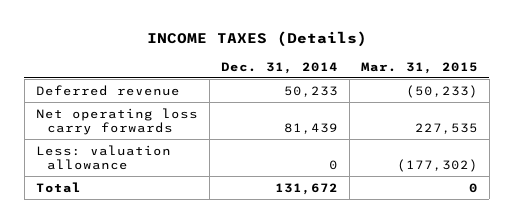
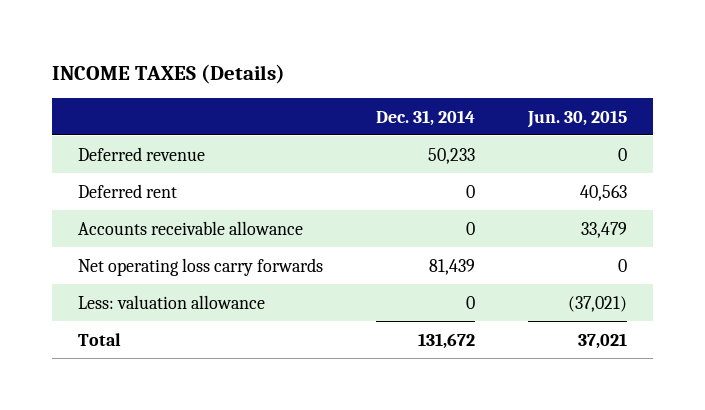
[360,61,478,74] Mar. 31, 2015 -> none
none -> [526,109,627,128] Jun. 30, 2015
none -> [78,183,178,198] Deferred rent
none -> [78,220,304,235] Accounts receivable allowance

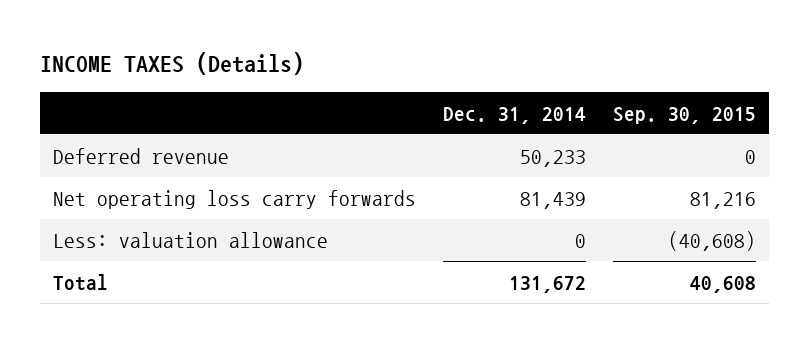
[526,109,627,128] Jun. 30, 2015 -> none
none -> [612,106,756,124] Sep. 30, 2015
[78,183,178,198] Deferred rent -> none
[78,220,304,235] Accounts receivable allowance -> none

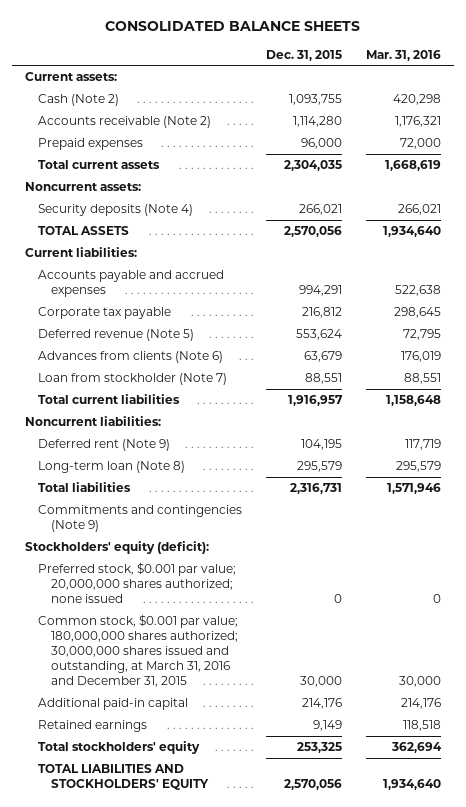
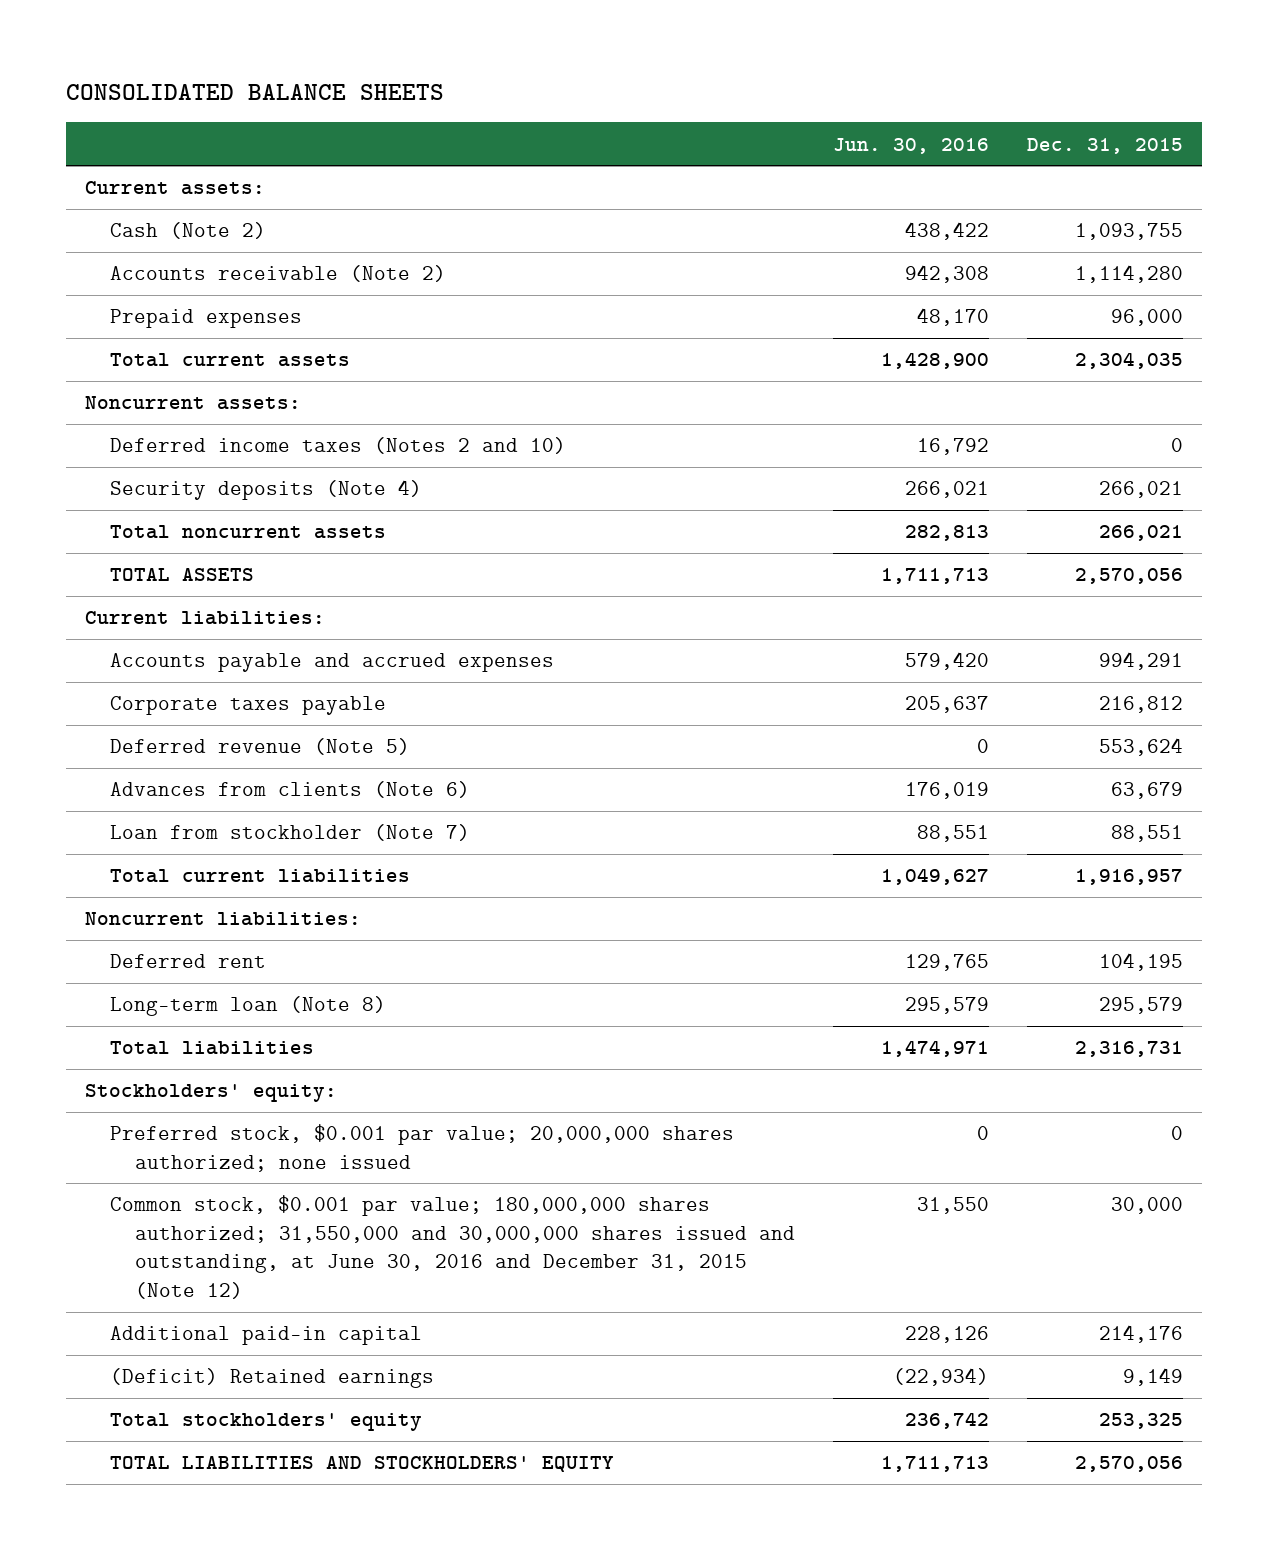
[366,49,442,61] Mar. 31, 2016 -> none
none -> [832,137,989,154] Jun. 30, 2016
none -> [109,437,566,455] Deferred income taxes (Notes 2 and 10)
none -> [109,525,386,540] Total noncurrent assets
[37,307,171,320] Corporate tax payable -> [109,696,386,716] Corporate taxes payable
[37,439,170,452] Deferred rent (Note 9) -> [109,954,266,969] Deferred rent
[37,505,242,533] Commitments and contingencies (Note 9) -> none
[24,541,209,555] Stockholders' equity (deficit): -> [84,1084,337,1103] Stockholders' equity:
[37,614,238,688] Common stock, $0.001 par value; 180,000,000 shares authorized; 30,000,000 shares issued and outstanding, at March 31, 2016 and December 31, 2015 -> [109,1195,796,1300] Common stock, $0.001 par value; 180,000,000 shares authorized; 31,550,000 and 30,000,000 shares issued and outstanding, at June 30, 2016 and December 31, 2015 (Note 12)
[37,720,147,733] Retained earnings -> [109,1368,434,1389] (Deficit) Retained earnings

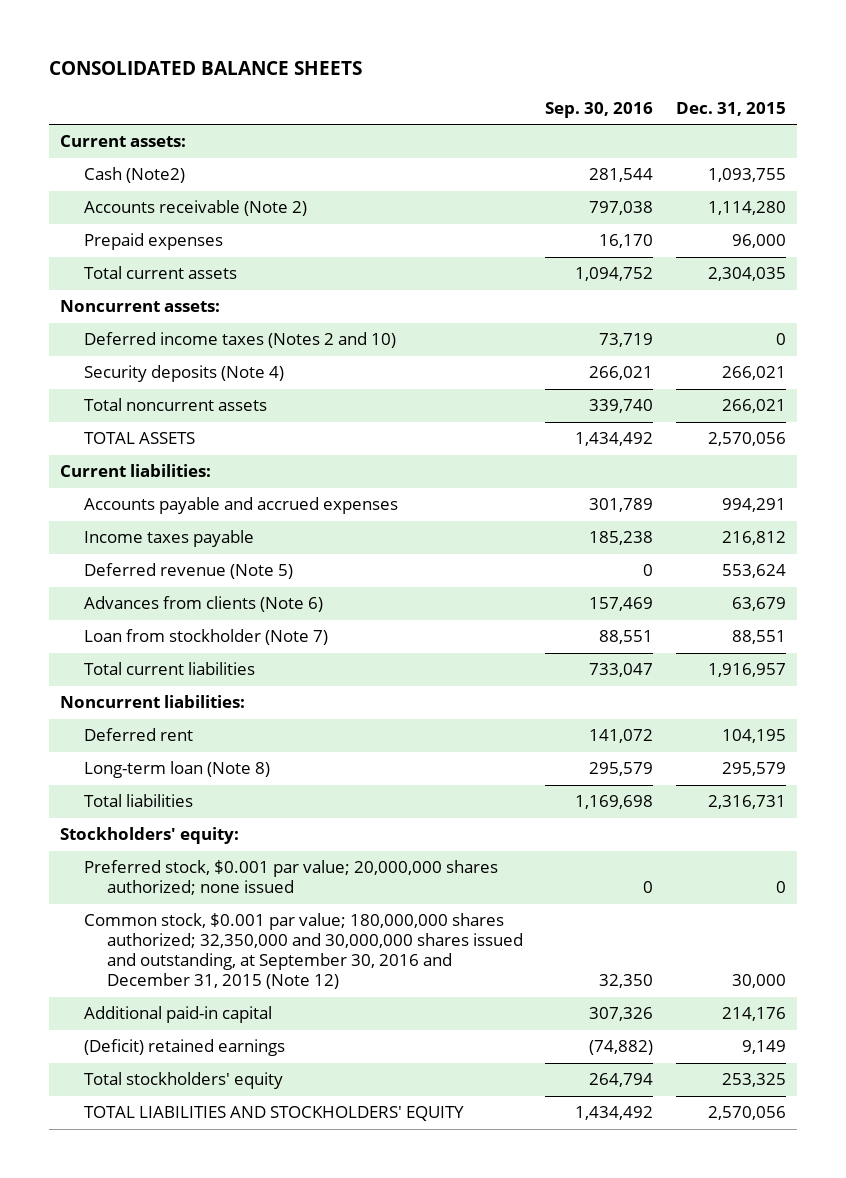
[832,137,989,154] Jun. 30, 2016 -> none
none -> [545,101,654,118] Sep. 30, 2016
[109,222,266,240] Cash (Note 2) -> [83,167,185,184] Cash (Note2)
[109,696,386,716] Corporate taxes payable -> [83,530,254,548] Income taxes payable
[109,1195,796,1300] Common stock, $0.001 par value; 180,000,000 shares authorized; 31,550,000 and 30,000,000 shares issued and outstanding, at June 30, 2016 and December 31, 2015 (Note 12) -> [83,913,523,990] Common stock, $0.001 par value; 180,000,000 shares authorized; 32,350,000 and 30,000,000 shares issued and outstanding, at September 30, 2016 and December 31, 2015 (Note 12)
[109,1368,434,1389] (Deficit) Retained earnings -> [83,1039,285,1057] (Deficit) retained earnings

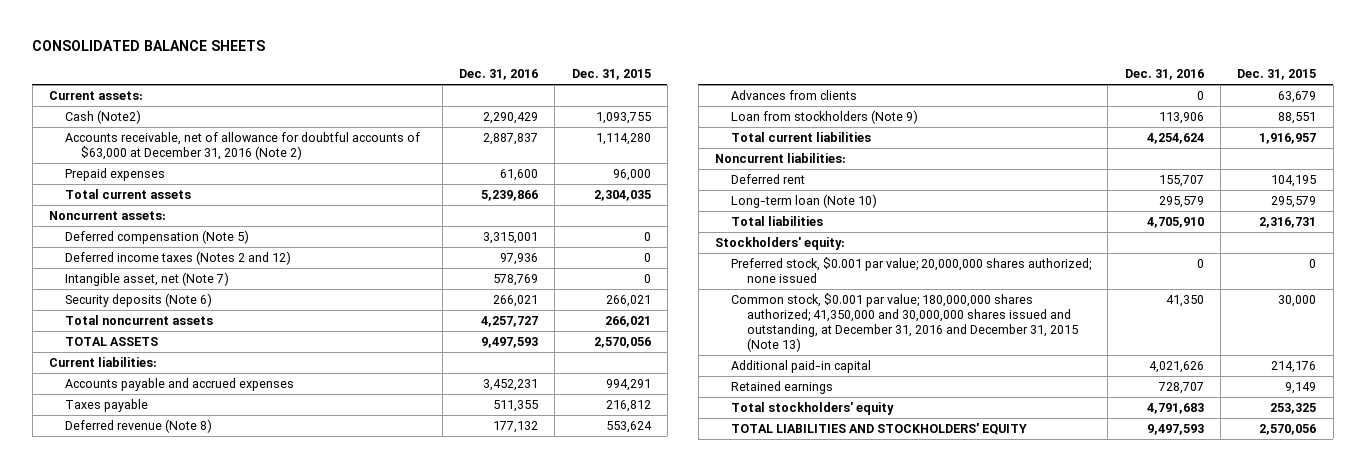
[545,101,654,118] Sep. 30, 2016 -> none
none -> [458,69,538,81] Dec. 31, 2016
[83,200,307,217] Accounts receivable (Note 2) -> [65,131,421,160] Accounts receivable, net of allowance for doubtful accounts of $63,000 at December 31, 2016 (Note 2)
none -> [65,229,250,244] Deferred compensation (Note 5)
[83,332,396,349] Deferred income taxes (Notes 2 and 10) -> [65,250,292,265] Deferred income taxes (Notes 2 and 12)
none -> [65,271,230,286] Intangible asset, net (Note 7)
[83,365,284,383] Security deposits (Note 4) -> [65,292,213,307] Security deposits (Note 6)
[83,530,254,548] Income taxes payable -> [65,398,149,412] Taxes payable
[83,563,293,580] Deferred revenue (Note 5) -> [65,418,213,433] Deferred revenue (Note 8)
[83,596,323,613] Advances from clients (Note 6) -> [731,89,858,100] Advances from clients
[83,629,328,646] Loan from stockholder (Note 7) -> [731,109,919,124] Loan from stockholders (Note 9)
[83,761,270,779] Long-term loan (Note 8) -> [731,193,878,208] Long-term loan (Note 10)
[83,913,523,990] Common stock, $0.001 par value; 180,000,000 shares authorized; 32,350,000 and 30,000,000 shares issued and outstanding, at September 30, 2016 and December 31, 2015 (Note 12) -> [731,292,1079,352] Common stock, $0.001 par value; 180,000,000 shares authorized; 41,350,000 and 30,000,000 shares issued and outstanding, at December 31, 2016 and December 31, 2015 (Note 13)
[83,1039,285,1057] (Deficit) retained earnings -> [731,380,834,394] Retained earnings

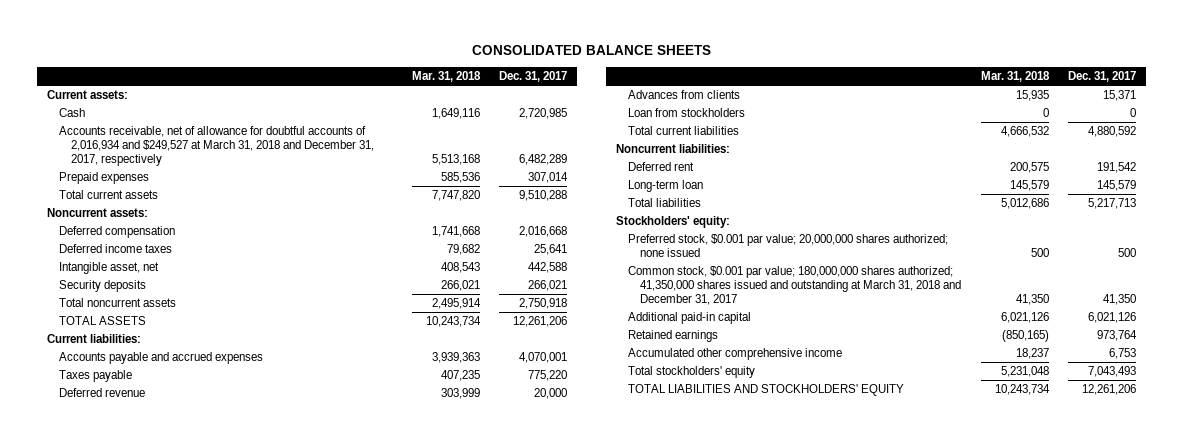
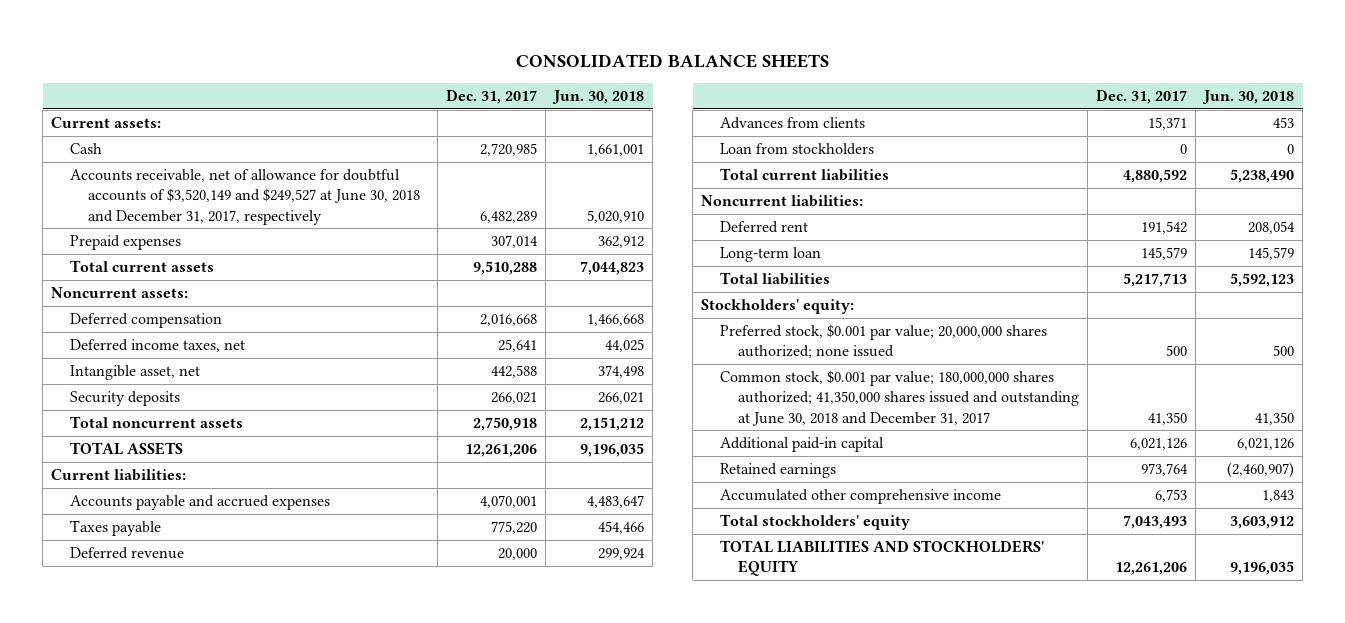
[411,70,481,82] Mar. 31, 2018 -> none
none -> [552,90,645,105] Jun. 30, 2018
[58,126,375,166] Accounts receivable, net of allowance for doubtful accounts of 2,016,934 and $249,527 at March 31, 2018 and December 31, 2017, respectively -> [69,169,421,225] Accounts receivable, net of allowance for doubtful accounts of $3,520,149 and $249,527 at June 30, 2018 and December 31, 2017, respectively
[58,244,172,254] Deferred income taxes -> [69,339,245,353] Deferred income taxes, net
[628,266,962,305] Common stock, $0.001 par value; 180,000,000 shares authorized; 41,350,000 shares issued and outstanding at March 31, 2018 and December 31, 2017 -> [719,370,1080,426] Common stock, $0.001 par value; 180,000,000 shares authorized; 41,350,000 shares issued and outstanding at June 30, 2018 and December 31, 2017

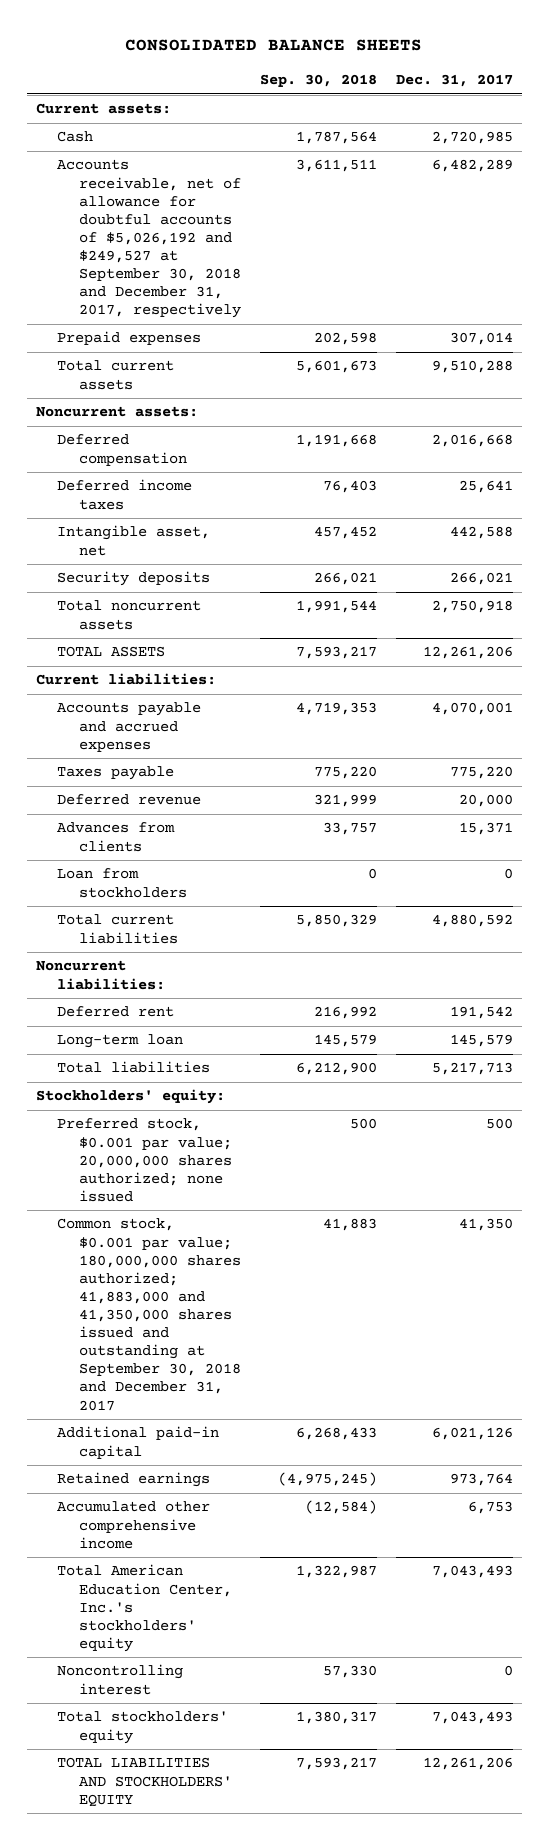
[552,90,645,105] Jun. 30, 2018 -> none
none -> [259,74,377,88] Sep. 30, 2018
[69,169,421,225] Accounts receivable, net of allowance for doubtful accounts of $3,520,149 and $249,527 at June 30, 2018 and December 31, 2017, respectively -> [57,159,241,319] Accounts receivable, net of allowance for doubtful accounts of $5,026,192 and $249,527 at September 30, 2018 and December 31, 2017, respectively
[69,339,245,353] Deferred income taxes, net -> [57,479,193,510] Deferred income taxes
[719,370,1080,426] Common stock, $0.001 par value; 180,000,000 shares authorized; 41,350,000 shares issued and outstanding at June 30, 2018 and December 31, 2017 -> [57,1218,241,1411] Common stock, $0.001 par value; 180,000,000 shares authorized; 41,883,000 and 41,350,000 shares issued and outstanding at September 30, 2018 and December 31, 2017
none -> [57,1564,232,1652] Total American Education Center, Inc.'s stockholders' equity
none -> [57,1664,184,1695] Noncontrolling interest

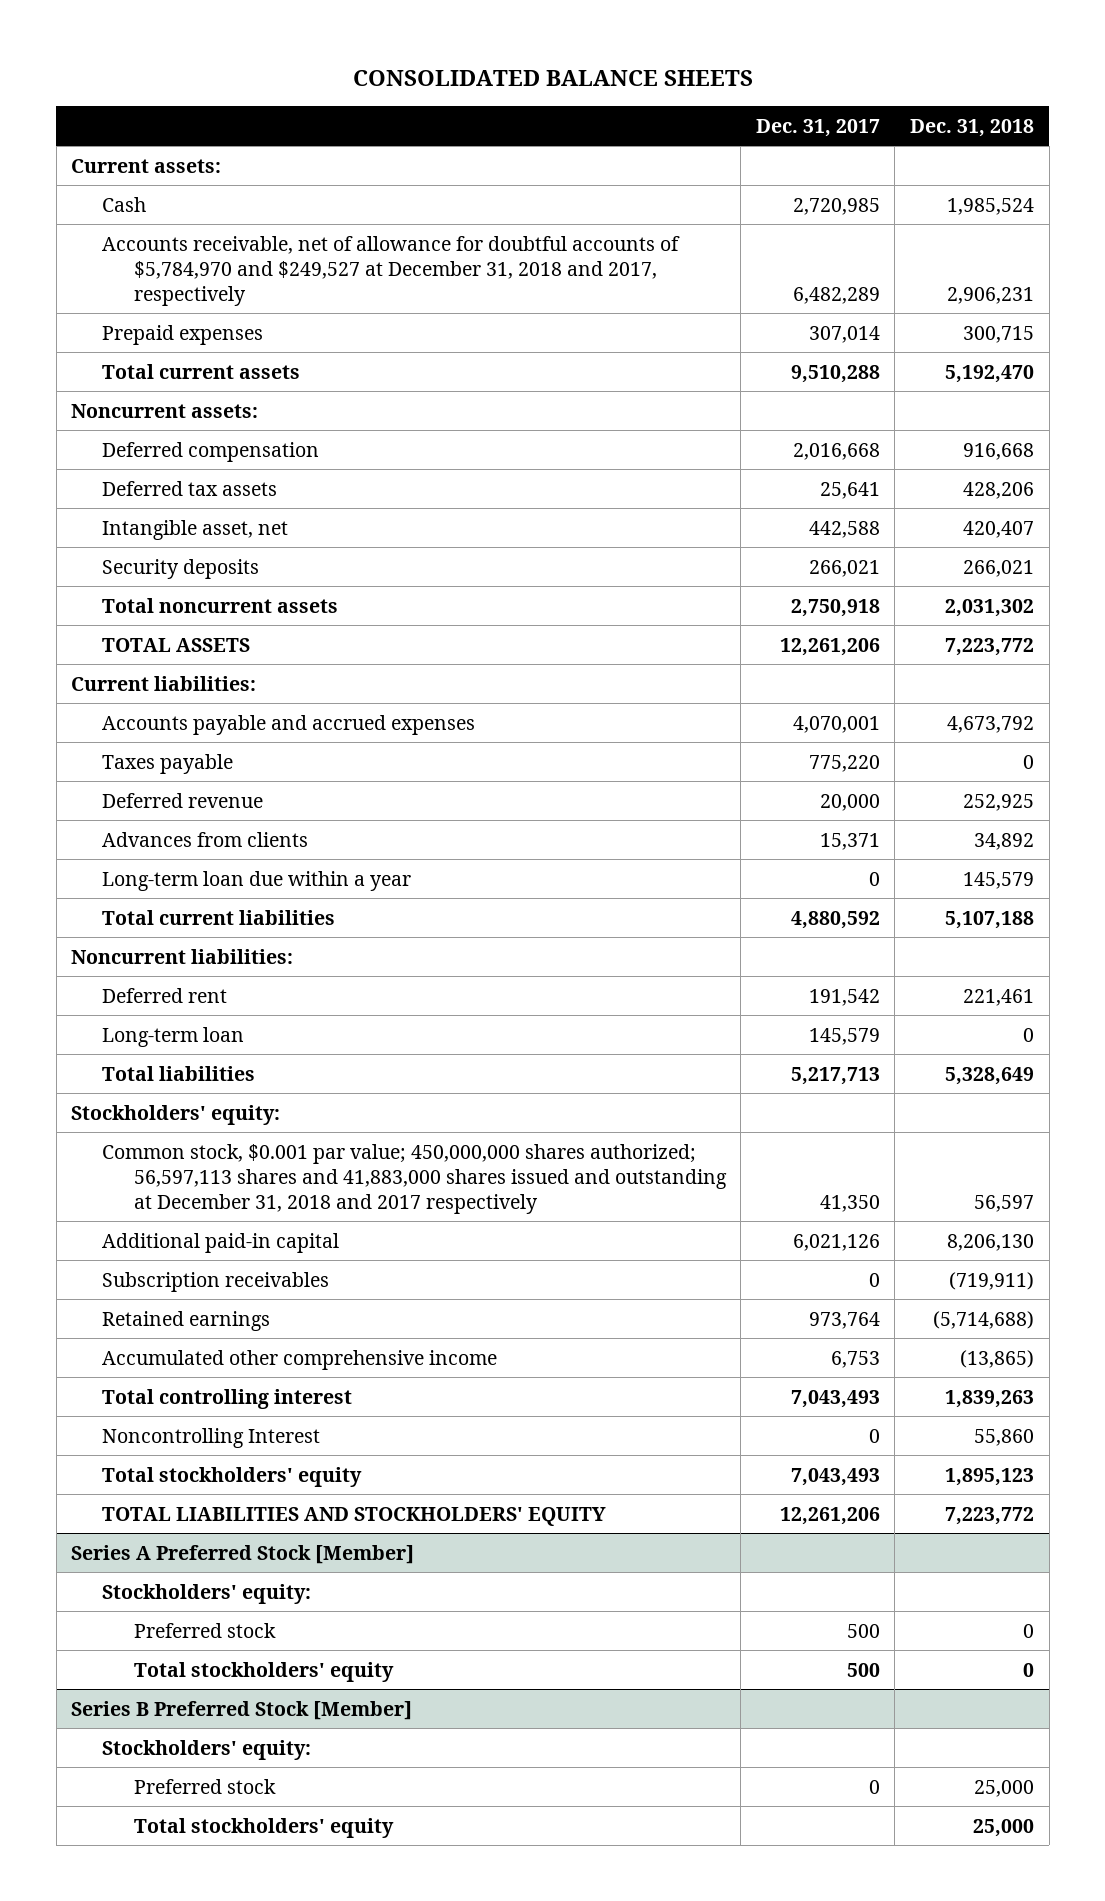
[259,74,377,88] Sep. 30, 2018 -> none
none -> [910,118,1035,137] Dec. 31, 2018
[57,159,241,319] Accounts receivable, net of allowance for doubtful accounts of $5,026,192 and $249,527 at September 30, 2018 and December 31, 2017, respectively -> [102,235,681,306] Accounts receivable, net of allowance for doubtful accounts of $5,784,970 and $249,527 at December 31, 2018 and 2017, respectively
[57,479,193,510] Deferred income taxes -> [102,480,278,496] Deferred tax assets
[57,868,187,898] Loan from stockholders -> [102,870,412,891] Long-term loan due within a year
[57,1118,232,1202] Preferred stock, $0.001 par value; 20,000,000 shares authorized; none issued -> none
[57,1218,241,1411] Common stock, $0.001 par value; 180,000,000 shares authorized; 41,883,000 and 41,350,000 shares issued and outstanding at September 30, 2018 and December 31, 2017 -> [102,1143,727,1214] Common stock, $0.001 par value; 450,000,000 shares authorized; 56,597,113 shares and 41,883,000 shares issued and outstanding at December 31, 2018 and 2017 respectively
none -> [102,1271,330,1292] Subscription receivables
[57,1564,232,1652] Total American Education Center, Inc.'s stockholders' equity -> [102,1388,353,1409] Total controlling interest
[57,1664,184,1695] Noncontrolling interest -> [102,1427,321,1448] Noncontrolling Interest
none -> [71,1544,415,1564] Series A Preferred Stock [Member]
none -> [102,1583,312,1604] Stockholders' equity:
none -> [133,1622,276,1638] Preferred stock
none -> [133,1661,394,1682] Total stockholders' equity
none -> [71,1700,413,1720] Series B Preferred Stock [Member]
none -> [102,1739,312,1760] Stockholders' equity:
none -> [133,1778,276,1794] Preferred stock
none -> [133,1817,394,1838] Total stockholders' equity

